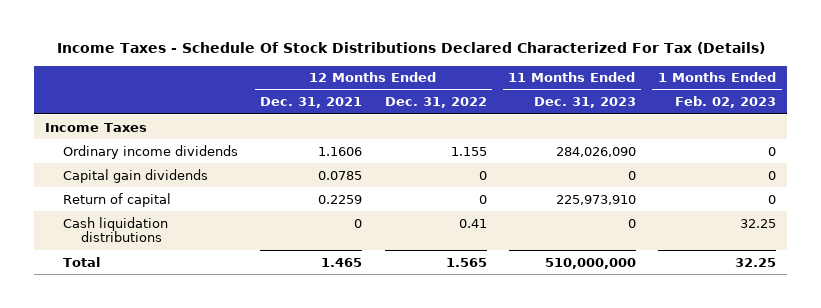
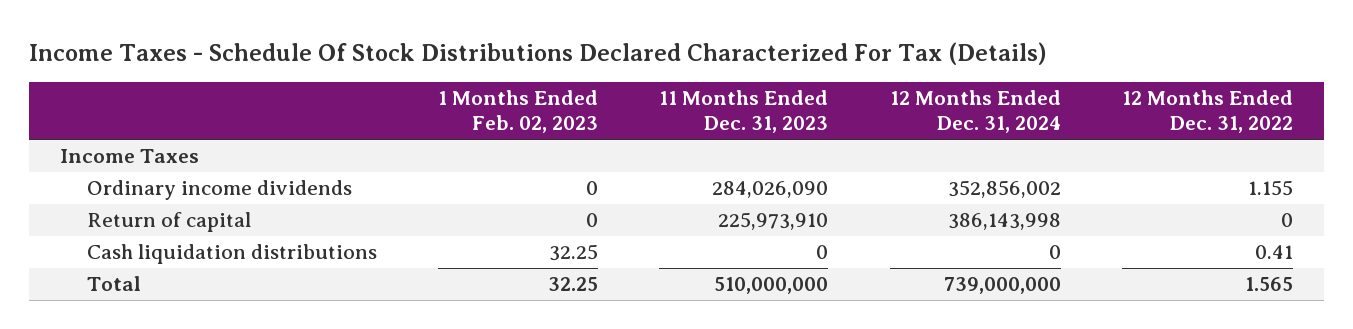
[260,97,363,109] Dec. 31, 2021 -> none
none -> [889,90,1061,134] 12 Months Ended Dec. 31, 2024
[62,168,208,183] Capital gain dividends -> none

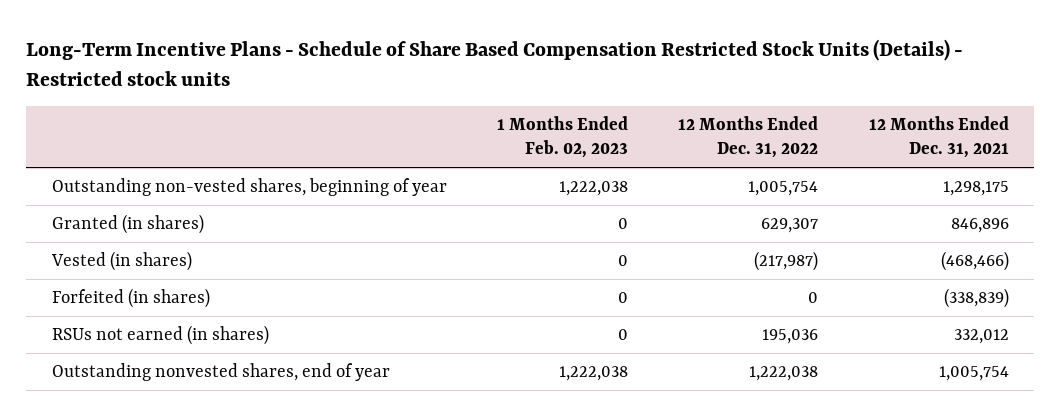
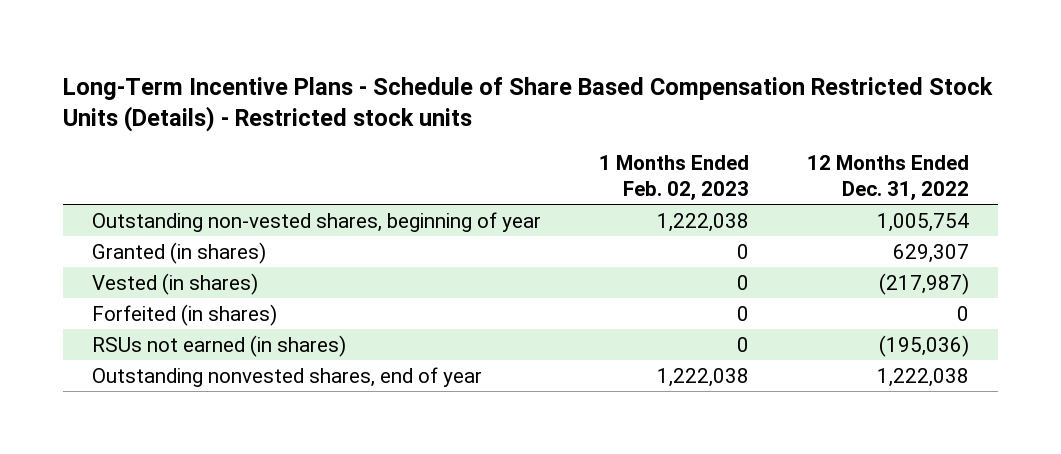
[868,115,1009,158] 12 Months Ended Dec. 31, 2021 -> none
[762,329,819,345] 195,036 -> [878,334,969,357] (195,036)

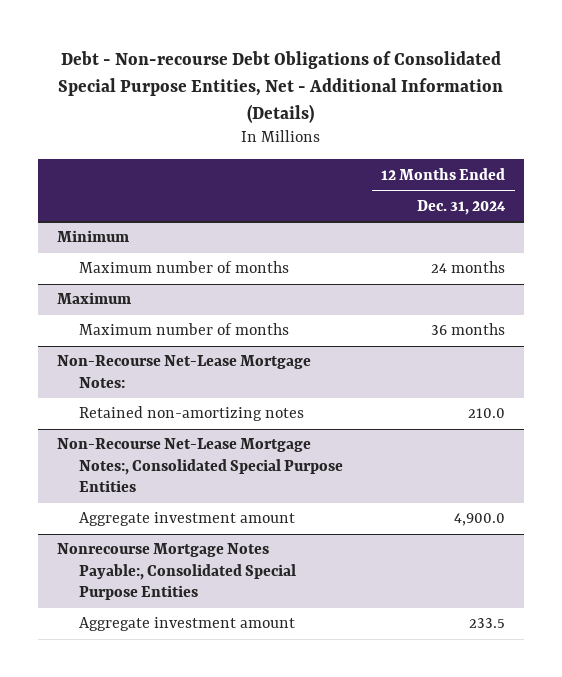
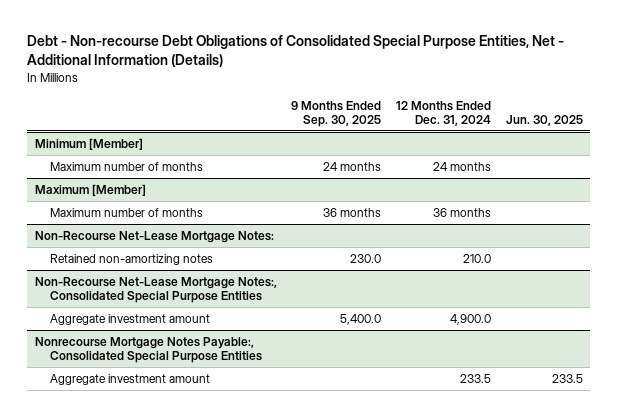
none -> [291,100,382,128] 9 Months Ended Sep. 30, 2025
none -> [505,115,583,127] Jun. 30, 2025
[56,230,129,243] Minimum -> [34,137,143,150] Minimum [Member]
[56,292,131,305] Maximum -> [34,183,146,196] Maximum [Member]

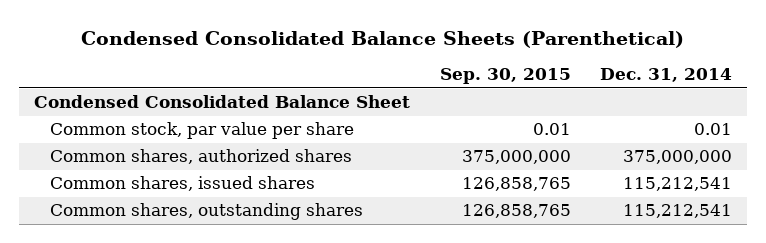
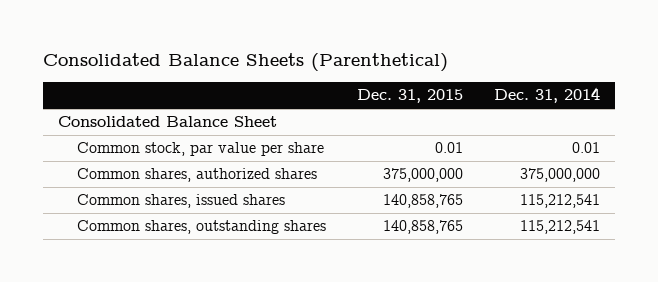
[81,30,685,48] Condensed Consolidated Balance Sheets (Parenthetical) -> [42,53,448,73] Consolidated Balance Sheets (Parenthetical)
[439,68,571,85] Sep. 30, 2015 -> none
none -> [356,89,463,104] Dec. 31, 2015
[34,95,411,109] Condensed Consolidated Balance Sheet -> [58,116,278,128] Consolidated Balance Sheet

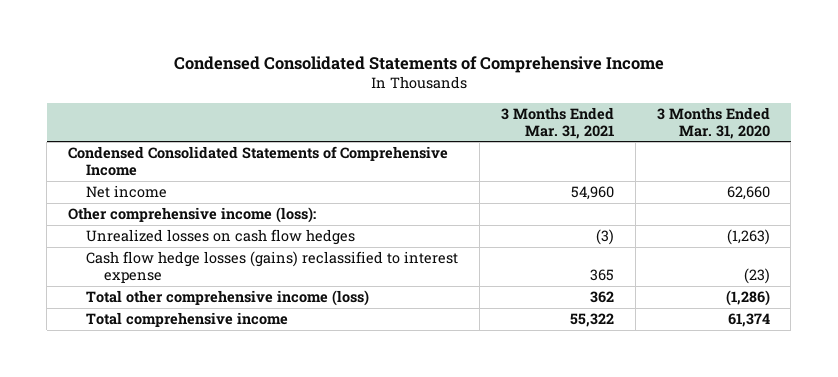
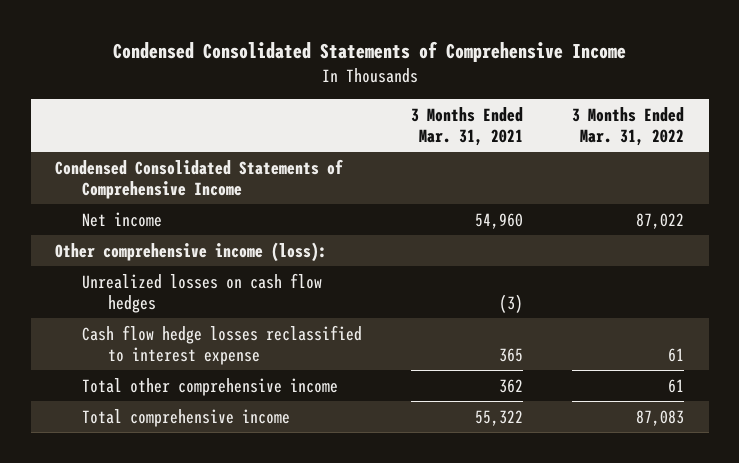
[656,106,770,139] 3 Months Ended Mar. 31, 2020 -> none
none -> [572,106,685,146] 3 Months Ended Mar. 31, 2022
[85,250,458,283] Cash flow hedge losses (gains) reclassified to interest expense -> [81,324,362,365] Cash flow hedge losses reclassified to interest expense
[85,289,369,306] Total other comprehensive income (loss) -> [81,377,338,396] Total other comprehensive income

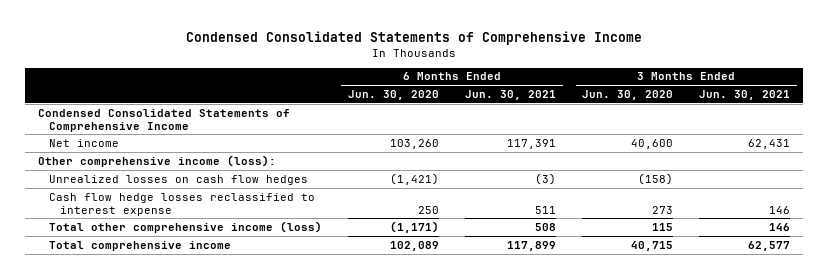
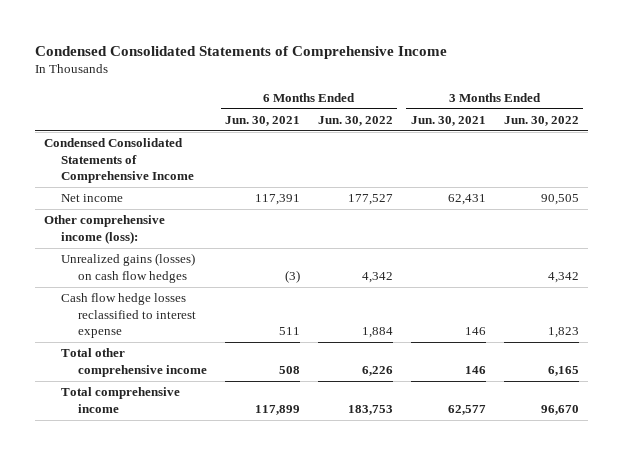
[347,89,439,100] Jun. 30, 2020 -> none
[582,89,674,100] Jun. 30, 2020 -> none
none -> [317,115,393,126] Jun. 30, 2022
none -> [503,115,579,126] Jun. 30, 2022
[48,174,308,185] Unrealized losses on cash flow hedges -> [61,253,196,283] Unrealized gains (losses) on cash flow hedges
[48,220,322,233] Total other comprehensive income (loss) -> [61,348,208,377] Total other comprehensive income

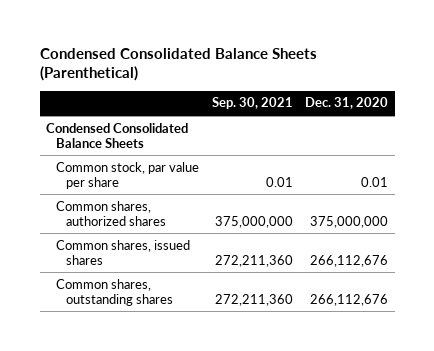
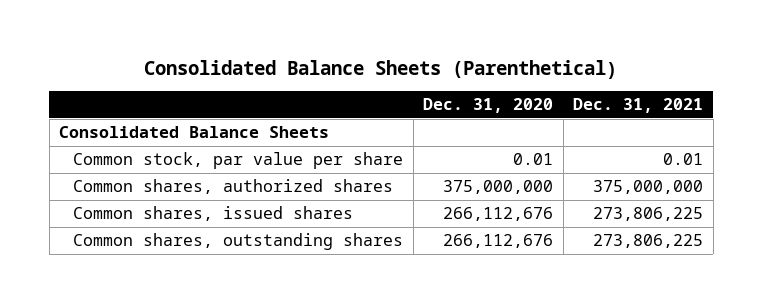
[39,47,317,82] Condensed Consolidated Balance Sheets (Parenthetical) -> [144,59,618,79] Consolidated Balance Sheets (Parenthetical)
[211,97,293,110] Sep. 30, 2021 -> none
none -> [573,98,704,114] Dec. 31, 2021
[46,122,189,148] Condensed Consolidated Balance Sheets -> [59,126,330,139] Consolidated Balance Sheets

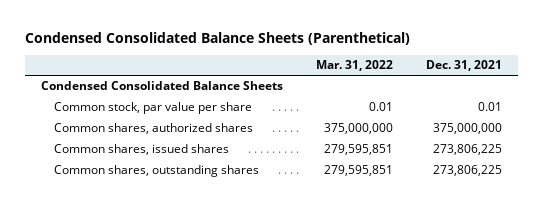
[144,59,618,79] Consolidated Balance Sheets (Parenthetical) -> [24,31,410,45] Condensed Consolidated Balance Sheets (Parenthetical)
[423,98,554,114] Dec. 31, 2020 -> none
none -> [315,60,393,72] Mar. 31, 2022
[59,126,330,139] Consolidated Balance Sheets -> [40,81,283,91] Condensed Consolidated Balance Sheets

